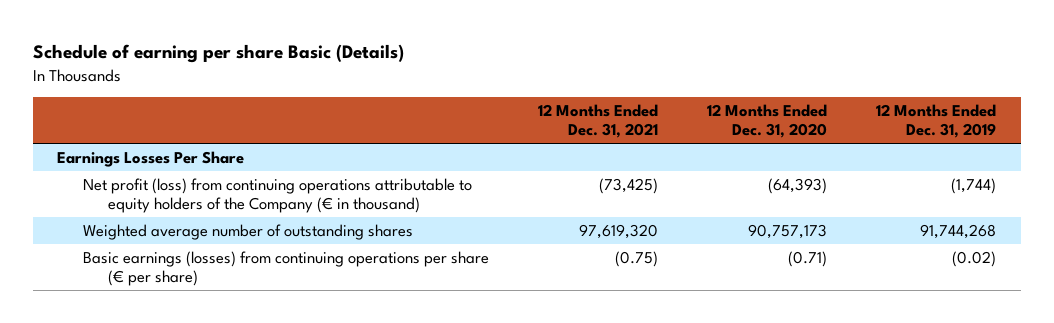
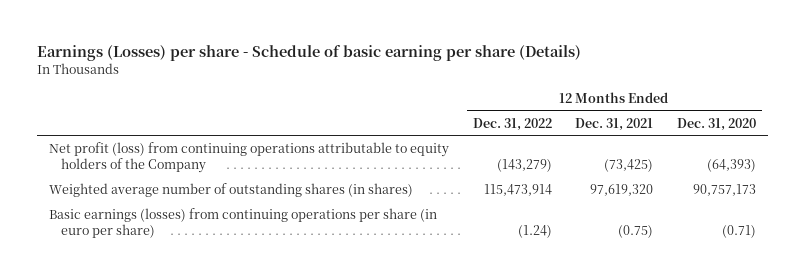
[32,44,404,64] Schedule of earning per share Basic (Details) -> [37,44,582,61] Earnings (Losses) per share - Schedule of basic earning per share (Details)
[876,104,997,139] 12 Months Ended Dec. 31, 2019 -> none
none -> [472,117,552,131] Dec. 31, 2022
[57,150,245,167] Earnings Losses Per Share -> none
[82,177,472,213] Net profit (loss) from continuing operations attributable to equity holders of the Company (€ in thousand) -> [49,141,450,174] Net profit (loss) from continuing operations attributable to equity holders of the Company
[82,223,413,240] Weighted average number of outstanding shares -> [49,182,414,197] Weighted average number of outstanding shares (in shares)
[82,250,489,286] Basic earnings (losses) from continuing operations per share (€ per share) -> [49,207,438,239] Basic earnings (losses) from continuing operations per share (in euro per share)

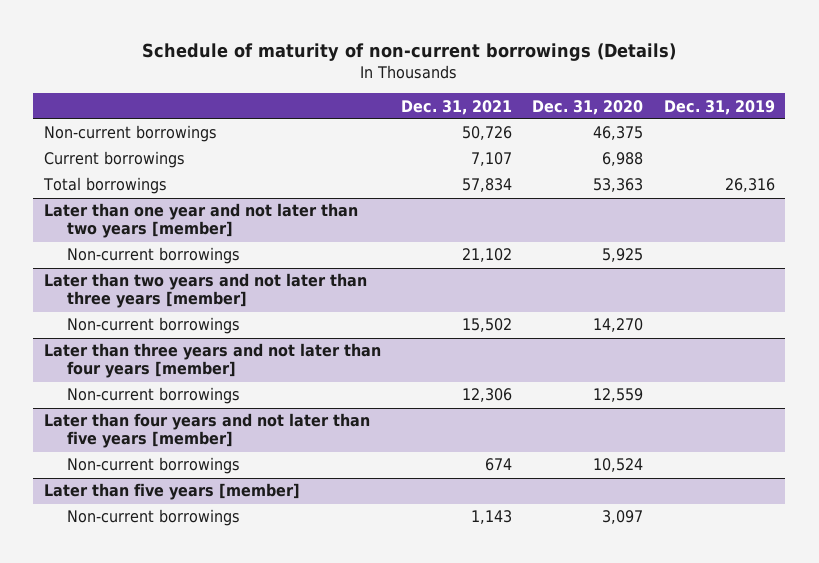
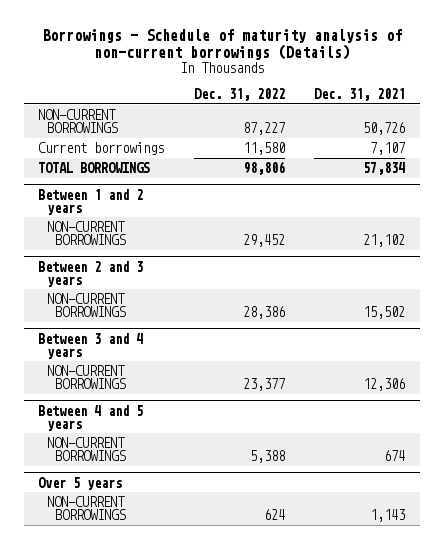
[142,43,677,62] Schedule of maturity of non-current borrowings (Details) -> [41,28,402,61] Borrowings - Schedule of maturity analysis of non-current borrowings (Details)
[532,99,644,115] Dec. 31, 2020 -> none
[663,99,775,115] Dec. 31, 2019 -> none
none -> [193,87,285,101] Dec. 31, 2022
[43,125,217,143] Non-current borrowings -> [38,109,118,134] NON-CURRENT BORROWINGS
[42,177,167,195] Total borrowings -> [38,162,151,174] TOTAL BORROWINGS
[43,203,358,239] Later than one year and not later than two years [member] -> [38,188,144,215] Between 1 and 2 years
[67,247,241,265] Non-current borrowings -> [46,221,127,246] NON-CURRENT BORROWINGS
[43,273,367,309] Later than two years and not later than three years [member] -> [38,260,144,287] Between 2 and 3 years
[67,317,241,335] Non-current borrowings -> [46,293,127,318] NON-CURRENT BORROWINGS
[43,343,381,379] Later than three years and not later than four years [member] -> [38,332,144,359] Between 3 and 4 years
[67,387,241,405] Non-current borrowings -> [46,365,127,390] NON-CURRENT BORROWINGS
[43,413,370,449] Later than four years and not later than five years [member] -> [38,404,144,431] Between 4 and 5 years
[67,457,241,475] Non-current borrowings -> [46,437,127,462] NON-CURRENT BORROWINGS
[43,483,300,501] Later than five years [member] -> [38,476,123,490] Over 5 years
[67,509,241,527] Non-current borrowings -> [46,496,127,521] NON-CURRENT BORROWINGS

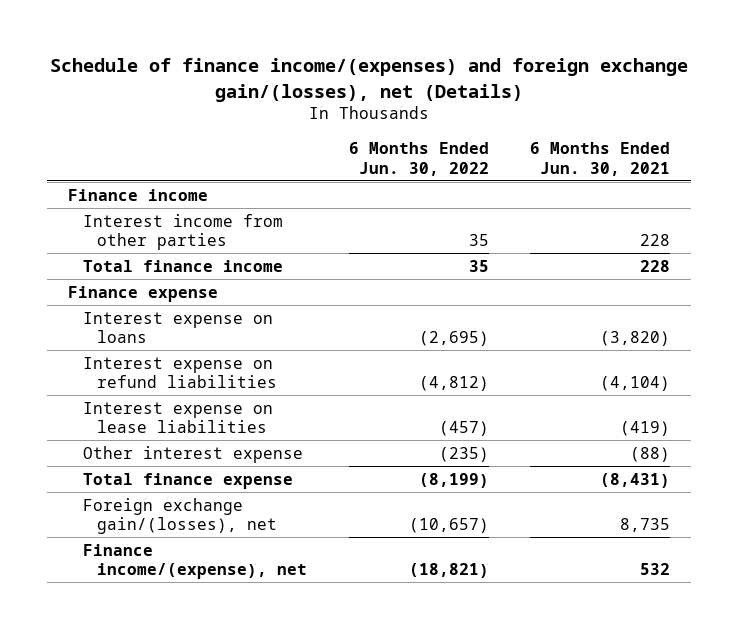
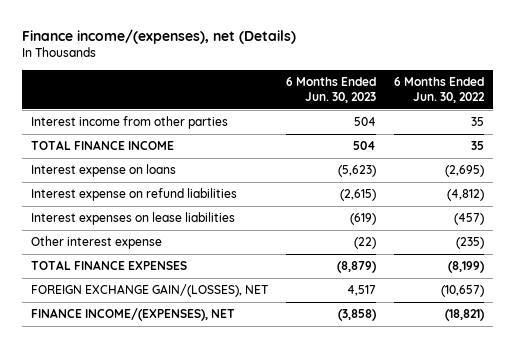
[50,58,689,102] Schedule of finance income/(expenses) and foreign exchange gain/(losses), net (Details) -> [21,28,296,44] Finance income/(expenses), net (Details)
[530,142,671,176] 6 Months Ended Jun. 30, 2021 -> none
none -> [286,76,377,103] 6 Months Ended Jun. 30, 2023
[67,188,208,201] Finance income -> none
[67,285,218,302] Finance expense -> none
[82,259,283,272] Total finance income -> [30,140,174,151] TOTAL FINANCE INCOME
[82,401,273,434] Interest expense on lease liabilities -> [30,212,235,226] Interest expenses on lease liabilities
[82,472,293,489] Total finance expense -> [30,260,187,271] TOTAL FINANCE EXPENSES
[82,497,278,535] Foreign exchange gain/(losses), net -> [30,284,269,298] FOREIGN EXCHANGE GAIN/(LOSSES), NET
[82,543,308,580] Finance income/(expense), net -> [30,308,235,322] FINANCE INCOME/(EXPENSES), NET

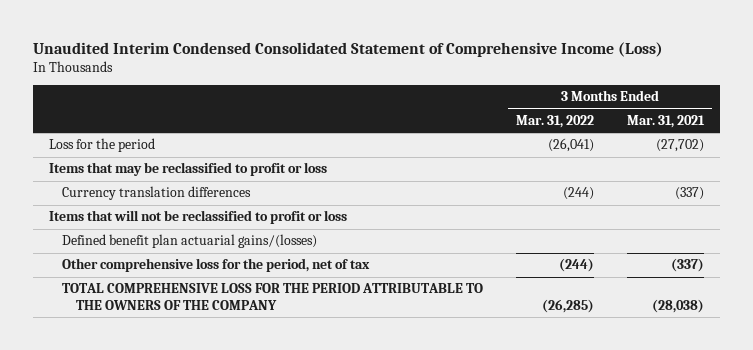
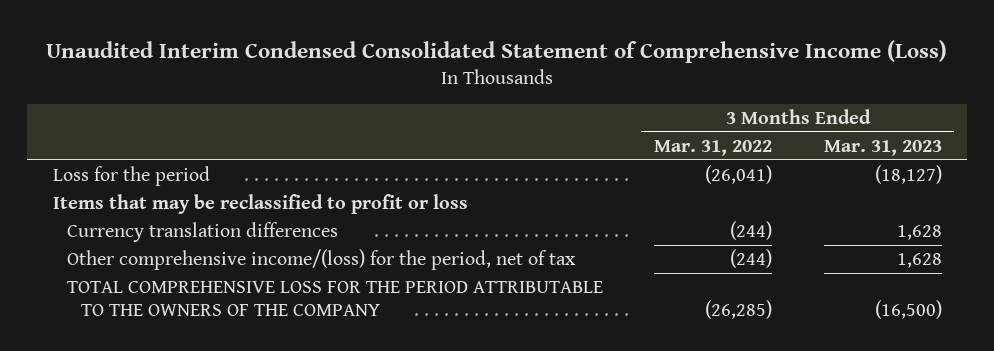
[626,114,705,128] Mar. 31, 2021 -> none
none -> [823,139,942,156] Mar. 31, 2023
[49,210,348,225] Items that will not be reclassified to profit or loss -> none
[62,234,318,249] Defined benefit plan actuarial gains/(losses) -> none
[62,258,371,273] Other comprehensive loss for the period, net of tax -> [66,249,576,271] Other comprehensive income/(loss) for the period, net of tax

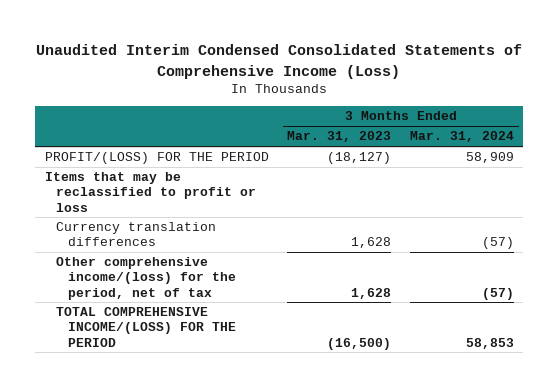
[46,39,948,63] Unaudited Interim Condensed Consolidated Statement of Comprehensive Income (Loss) -> [36,44,523,79] Unaudited Interim Condensed Consolidated Statements of Comprehensive Income (Loss)
[654,139,773,156] Mar. 31, 2022 -> none
none -> [410,131,515,143] Mar. 31, 2024
[52,166,210,187] Loss for the period -> [44,152,269,165] PROFIT/(LOSS) FOR THE PERIOD
[66,281,603,317] TOTAL COMPREHENSIVE LOSS FOR THE PERIOD ATTRIBUTABLE TO THE OWNERS OF THE COMPANY -> [56,307,236,347] TOTAL COMPREHENSIVE INCOME/(LOSS) FOR THE PERIOD

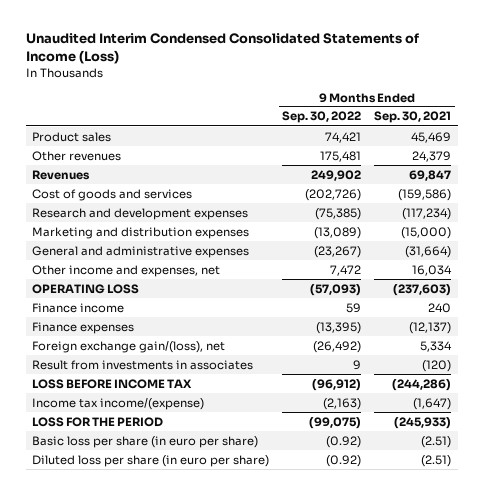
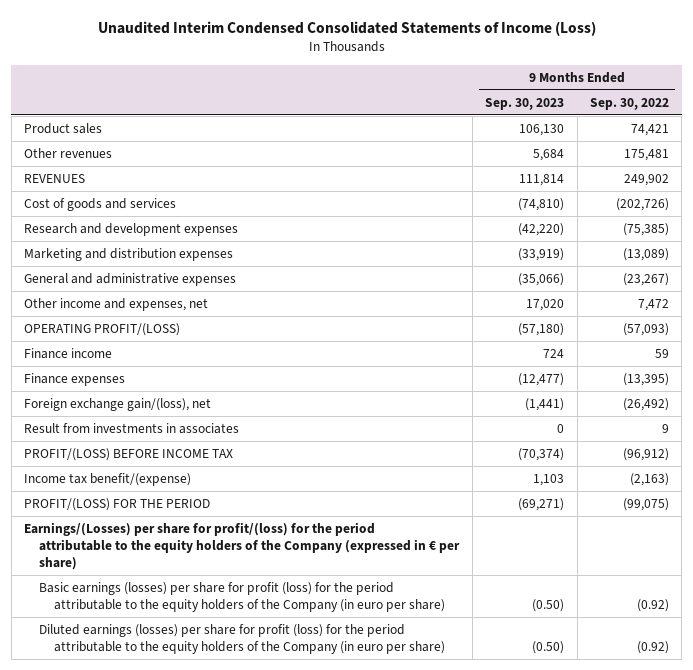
[374,111,452,124] Sep. 30, 2021 -> none
none -> [485,97,565,110] Sep. 30, 2023
[32,169,91,180] Revenues -> [24,174,86,184] REVENUES
[32,283,140,294] OPERATING LOSS -> [24,323,181,337] OPERATING PROFIT/(LOSS)
[32,378,193,389] LOSS BEFORE INCOME TAX -> [24,448,234,462] PROFIT/(LOSS) BEFORE INCOME TAX
[32,397,205,410] Income tax income/(expense) -> [24,473,192,487] Income tax benefit/(expense)
[32,416,164,427] LOSS FOR THE PERIOD -> [24,498,211,512] PROFIT/(LOSS) FOR THE PERIOD
none -> [24,522,461,570] Earnings/(Losses) per share for profit/(loss) for the period attributable to the equity holders of the Company (expressed in € per share)
[32,435,259,448] Basic loss per share (in euro per share) -> [39,582,446,612] Basic earnings (losses) per share for profit (loss) for the period attributable to the equity holders of the Company (in euro per share)
[32,454,270,467] Diluted loss per share (in euro per share) -> [39,624,446,654] Diluted earnings (losses) per share for profit (loss) for the period attributable to the equity holders of the Company (in euro per share)

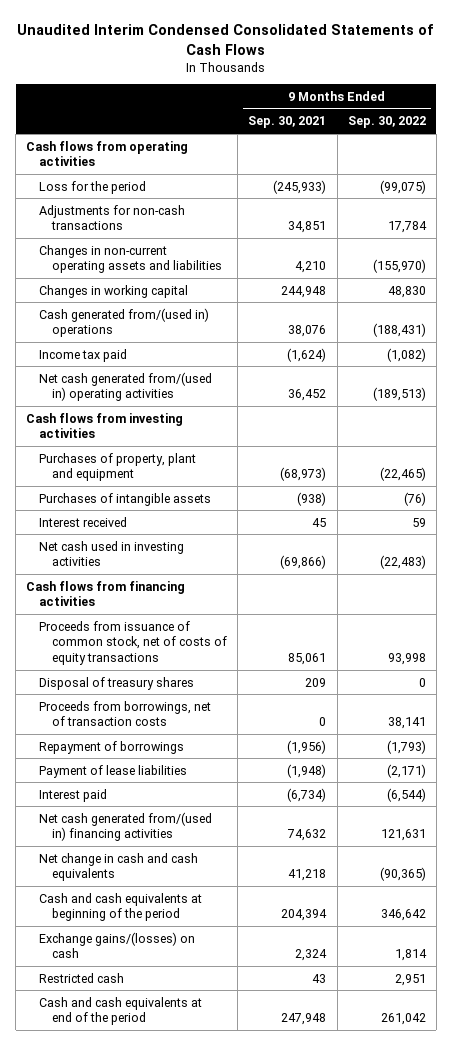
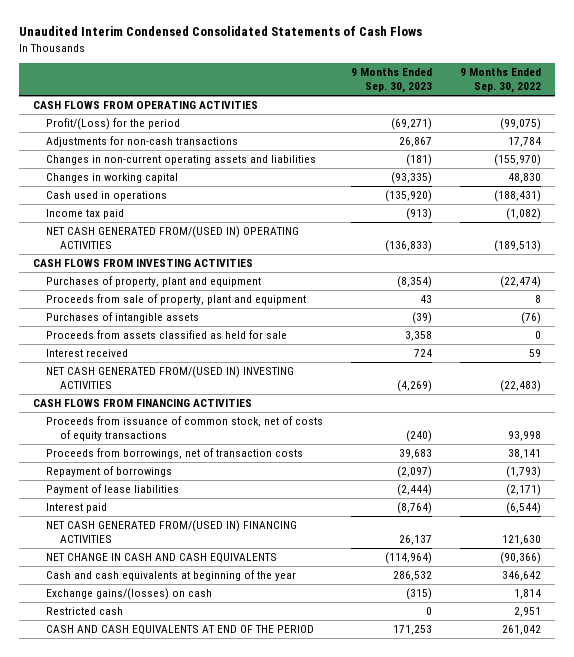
[248,116,327,129] Sep. 30, 2021 -> none
none -> [351,68,433,94] 9 Months Ended Sep. 30, 2023
[26,140,189,167] Cash flows from operating activities -> [32,101,258,110] CASH FLOWS FROM OPERATING ACTIVITIES
[39,180,147,194] Loss for the period -> [46,118,181,131] Profit/(Loss) for the period
[39,307,210,338] Cash generated from/(used in) operations -> [46,191,168,202] Cash used in operations
[39,371,213,402] Net cash generated from/(used in) operating activities -> [46,226,300,250] NET CASH GENERATED FROM/(USED IN) OPERATING ACTIVITIES
[26,412,184,439] Cash flows from investing activities -> [32,259,253,268] CASH FLOWS FROM INVESTING ACTIVITIES
[379,467,426,482] (22,465) -> [500,276,542,289] (22,474)
none -> [46,294,307,306] Proceeds from sale of property, plant and equipment
none -> [46,330,288,340] Proceeds from assets classified as held for sale
[39,540,185,567] Net cash used in investing activities -> [46,366,295,390] NET CASH GENERATED FROM/(USED IN) INVESTING ACTIVITIES
[26,580,186,607] Cash flows from financing activities -> [32,399,252,408] CASH FLOWS FROM FINANCING ACTIVITIES
[39,676,195,690] Disposal of treasury shares -> none
[39,811,213,842] Net cash generated from/(used in) financing activities -> [46,520,298,544] NET CASH GENERATED FROM/(USED IN) FINANCING ACTIVITIES
[380,829,426,842] 121,631 -> [502,535,542,546] 121,630
[39,852,199,882] Net change in cash and cash equivalents -> [46,553,278,564] NET CHANGE IN CASH AND CASH EQUIVALENTS
[379,867,426,882] (90,365) -> [500,552,542,565] (90,366)
[39,892,203,922] Cash and cash equivalents at beginning of the period -> [46,570,297,582] Cash and cash equivalents at beginning of the year
[39,996,203,1026] Cash and cash equivalents at end of the period -> [46,625,315,636] CASH AND CASH EQUIVALENTS AT END OF THE PERIOD

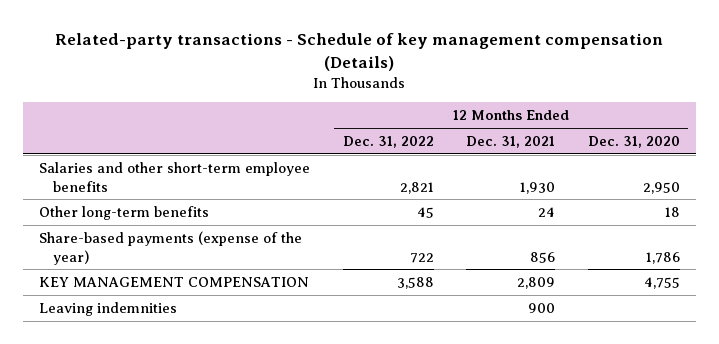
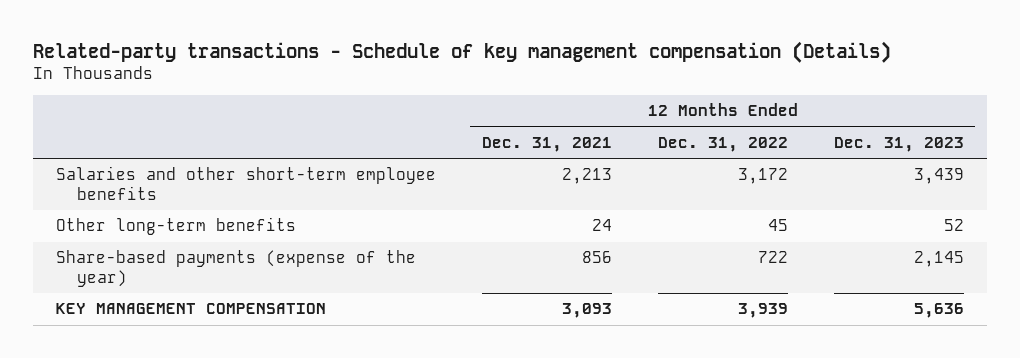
[588,135,681,148] Dec. 31, 2020 -> none
none -> [833,136,964,152] Dec. 31, 2023
[399,181,434,194] 2,821 -> [737,168,788,185] 3,172
[520,181,556,194] 1,930 -> [561,168,612,185] 2,213
[38,301,177,316] Leaving indemnities -> none
[396,276,434,289] 3,588 -> [737,303,788,319] 3,939
[517,276,556,289] 2,809 -> [561,303,612,319] 3,093

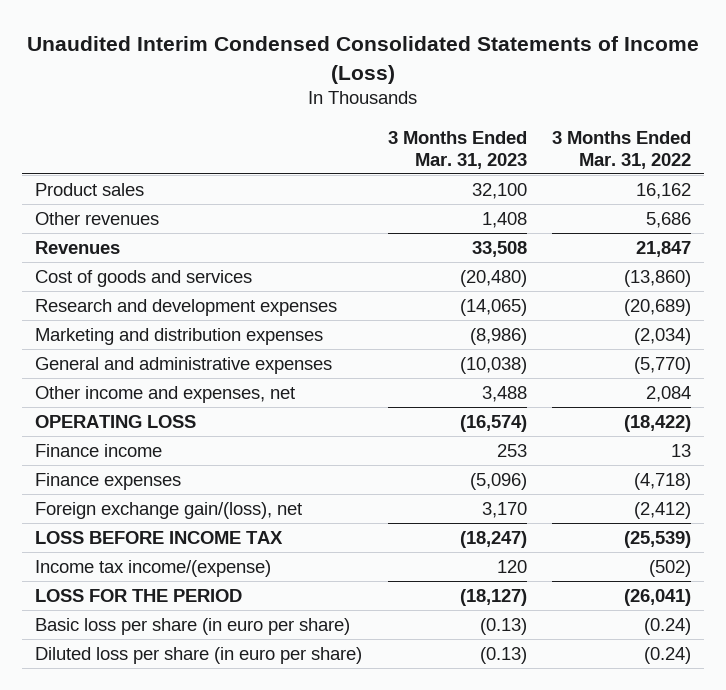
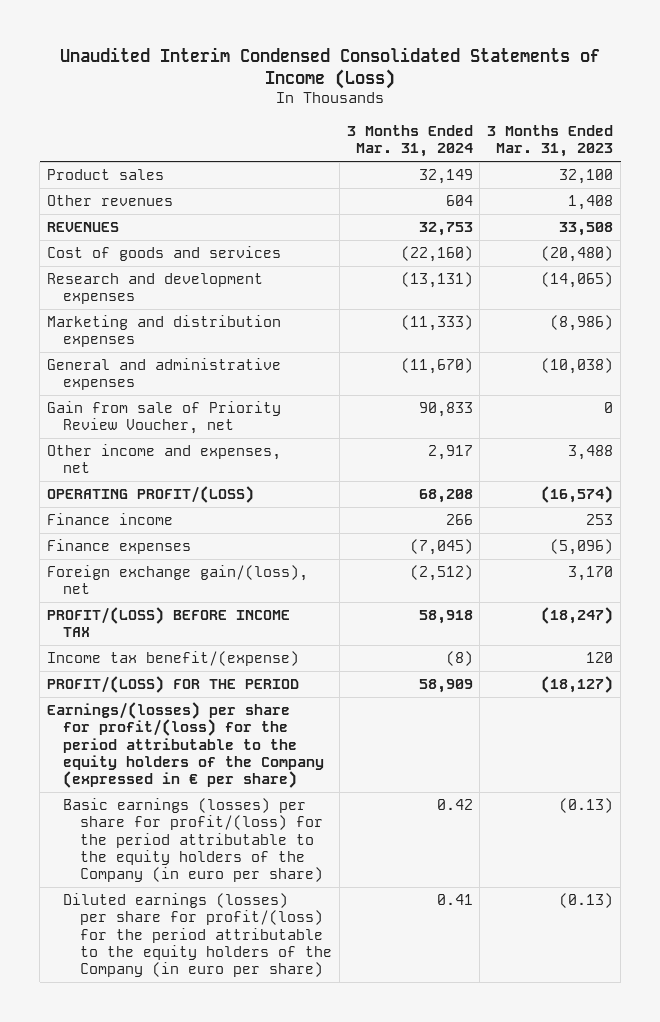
[552,130,692,169] 3 Months Ended Mar. 31, 2022 -> none
none -> [346,124,473,157] 3 Months Ended Mar. 31, 2024
[35,240,121,254] Revenues -> [46,222,119,233] REVENUES
none -> [46,401,281,435] Gain from sale of Priority Review Voucher, net
[35,414,197,428] OPERATING LOSS -> [46,486,254,504] OPERATING PROFIT/(LOSS)
[35,530,284,544] LOSS BEFORE INCOME TAX -> [46,607,290,638] PROFIT/(LOSS) BEFORE INCOME TAX
[35,559,272,577] Income tax income/(expense) -> [46,651,299,667] Income tax benefit/(expense)
[35,588,243,602] LOSS FOR THE PERIOD -> [46,676,299,694] PROFIT/(LOSS) FOR THE PERIOD
none -> [46,702,325,789] Earnings/(losses) per share for profit/(loss) for the period attributable to the equity holders of the Company (expressed in € per share)
[35,617,351,635] Basic loss per share (in euro per share) -> [63,798,324,883] Basic earnings (losses) per share for profit/(loss) for the period attributable to the equity holders of the Company (in euro per share)
[35,646,363,664] Diluted loss per share (in euro per share) -> [63,893,333,978] Diluted earnings (losses) per share for profit/(loss) for the period attributable to the equity holders of the Company (in euro per share)

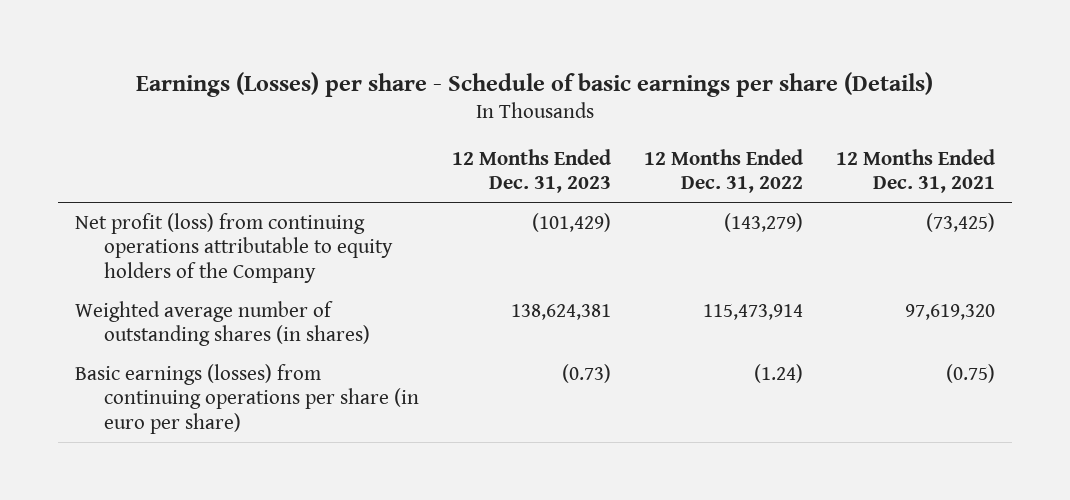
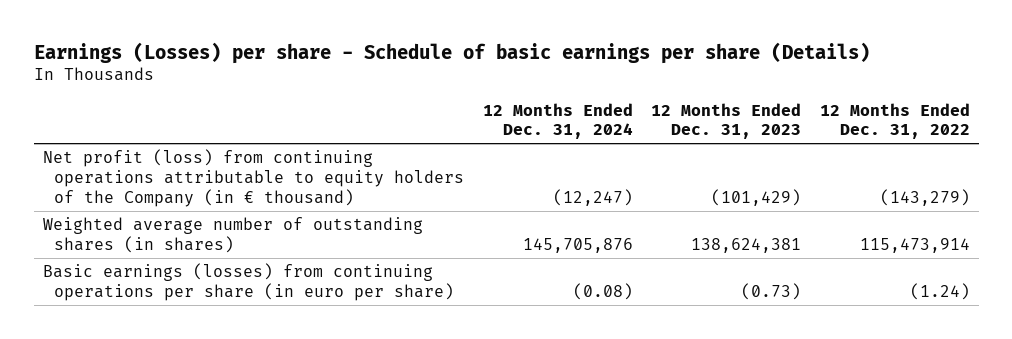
[836,148,996,194] 12 Months Ended Dec. 31, 2021 -> none
none -> [482,102,633,140] 12 Months Ended Dec. 31, 2024
[75,212,393,283] Net profit (loss) from continuing operations attributable to equity holders of the Company -> [42,149,465,207] Net profit (loss) from continuing operations attributable to equity holders of the Company (in € thousand)

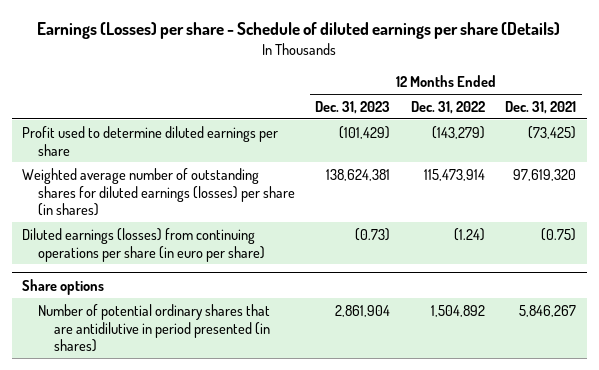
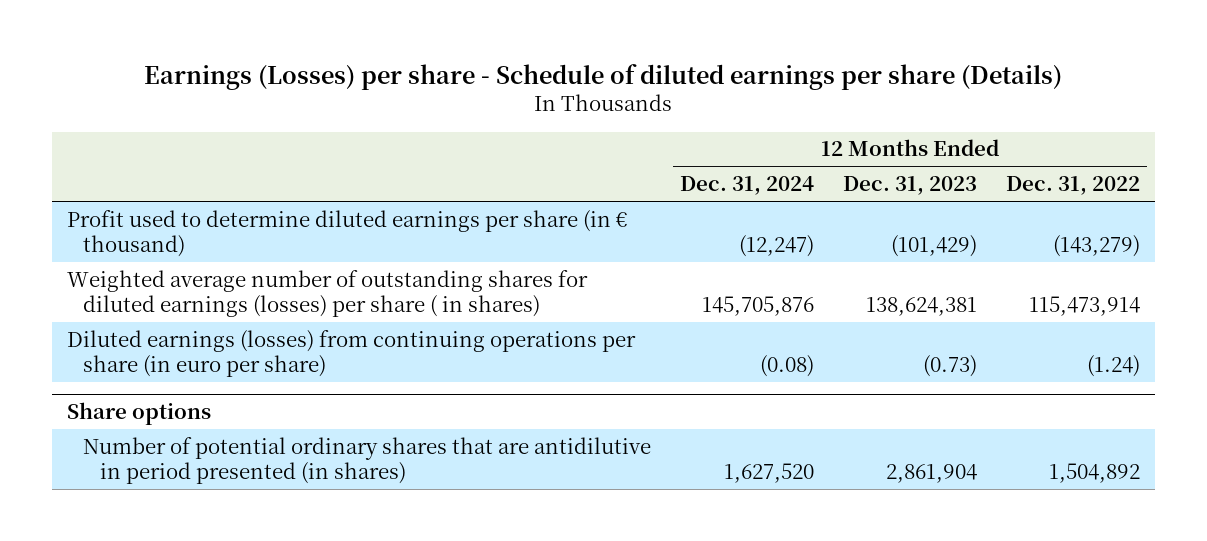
[505,100,577,114] Dec. 31, 2021 -> none
none -> [680,176,815,196] Dec. 31, 2024
[22,125,279,156] Profit used to determine diluted earnings per share -> [66,209,627,257] Profit used to determine diluted earnings per share (in € thousand)
[22,167,295,217] Weighted average number of outstanding shares for diluted earnings (losses) per share (in shares) -> [66,269,588,317] Weighted average number of outstanding shares for diluted earnings (losses) per share ( in shares)

